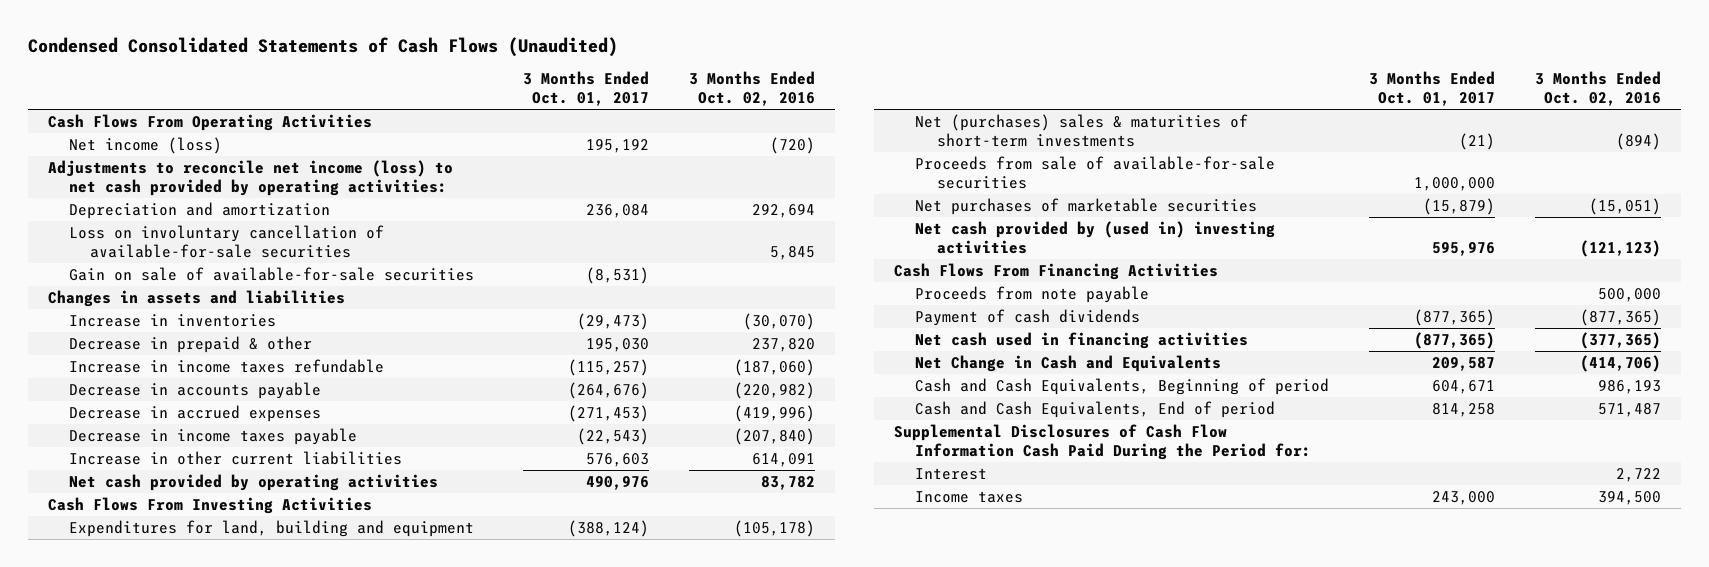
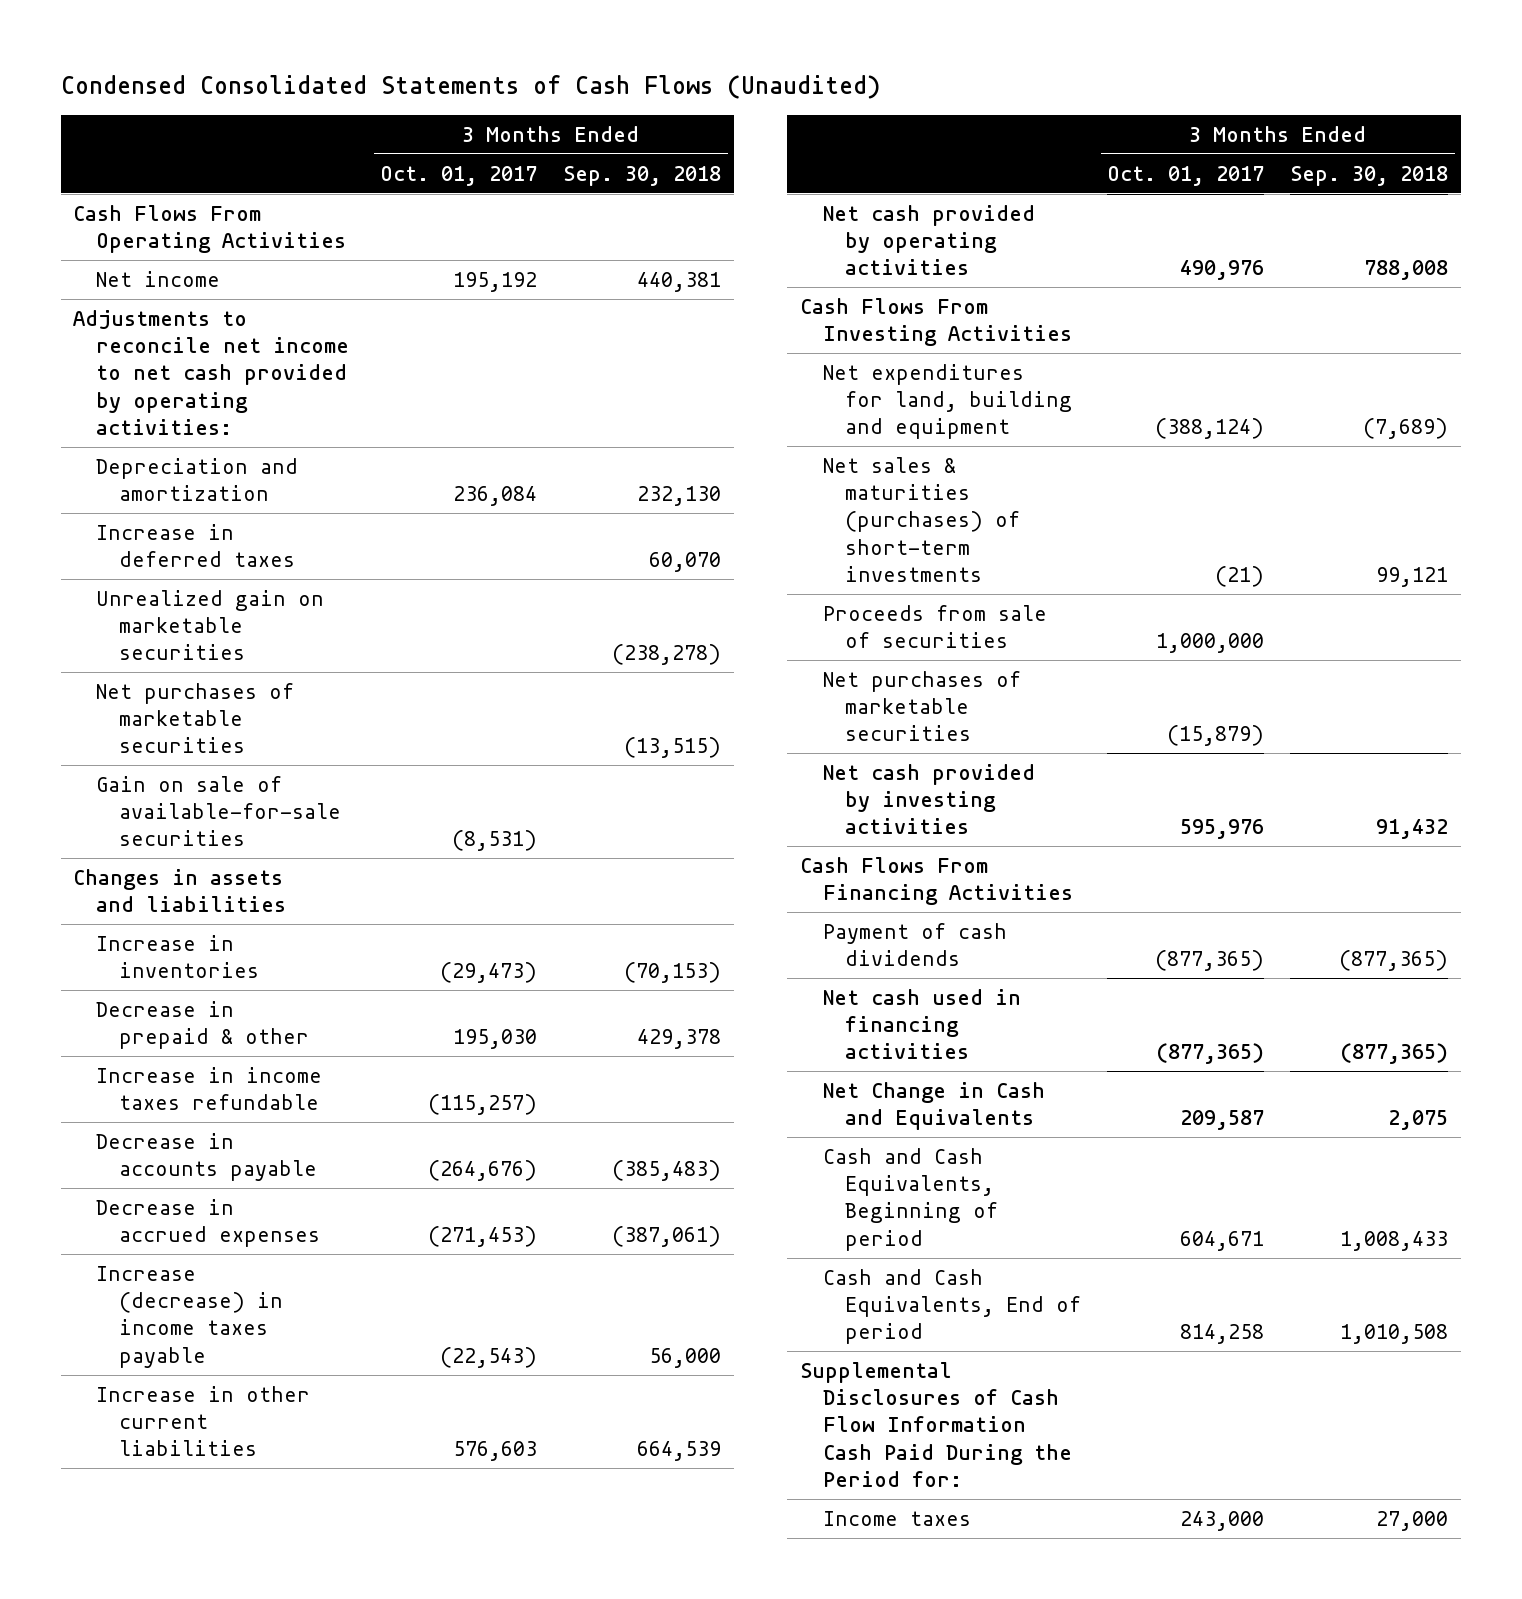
[688,71,815,107] 3 Months Ended Oct. 02, 2016 -> none
none -> [563,165,722,186] Sep. 30, 2018
[68,136,222,154] Net income (loss) -> [95,270,220,287] Net income
[47,159,453,196] Adjustments to reconcile net income (loss) to net cash provided by operating activities: -> [73,309,349,435] Adjustments to reconcile net income to net cash provided by operating activities:
[68,224,384,258] Loss on involuntary cancellation of available-for-sale securities -> none
none -> [95,523,295,568] Increase in deferred taxes
none -> [95,589,324,661] Unrealized gain on marketable securities
none -> [95,682,294,754] Net purchases of marketable securities
[68,427,357,445] Decrease in income taxes payable -> [95,1265,283,1368] Increase (decrease) in income taxes payable
[68,519,474,537] Expenditures for land, building and equipment -> [822,363,1073,440] Net expenditures for land, building and equipment
[915,113,1249,147] Net (purchases) sales & maturities of short-term investments -> [822,456,1021,582] Net sales & maturities (purchases) of short-term investments
[915,155,1276,189] Proceeds from sale of available-for-sale securities -> [822,604,1047,649] Proceeds from sale of securities
[915,220,1276,254] Net cash provided by (used in) investing activities -> [822,763,1035,835] Net cash provided by investing activities
[915,285,1150,303] Proceeds from note payable -> none
[915,467,988,480] Interest -> none

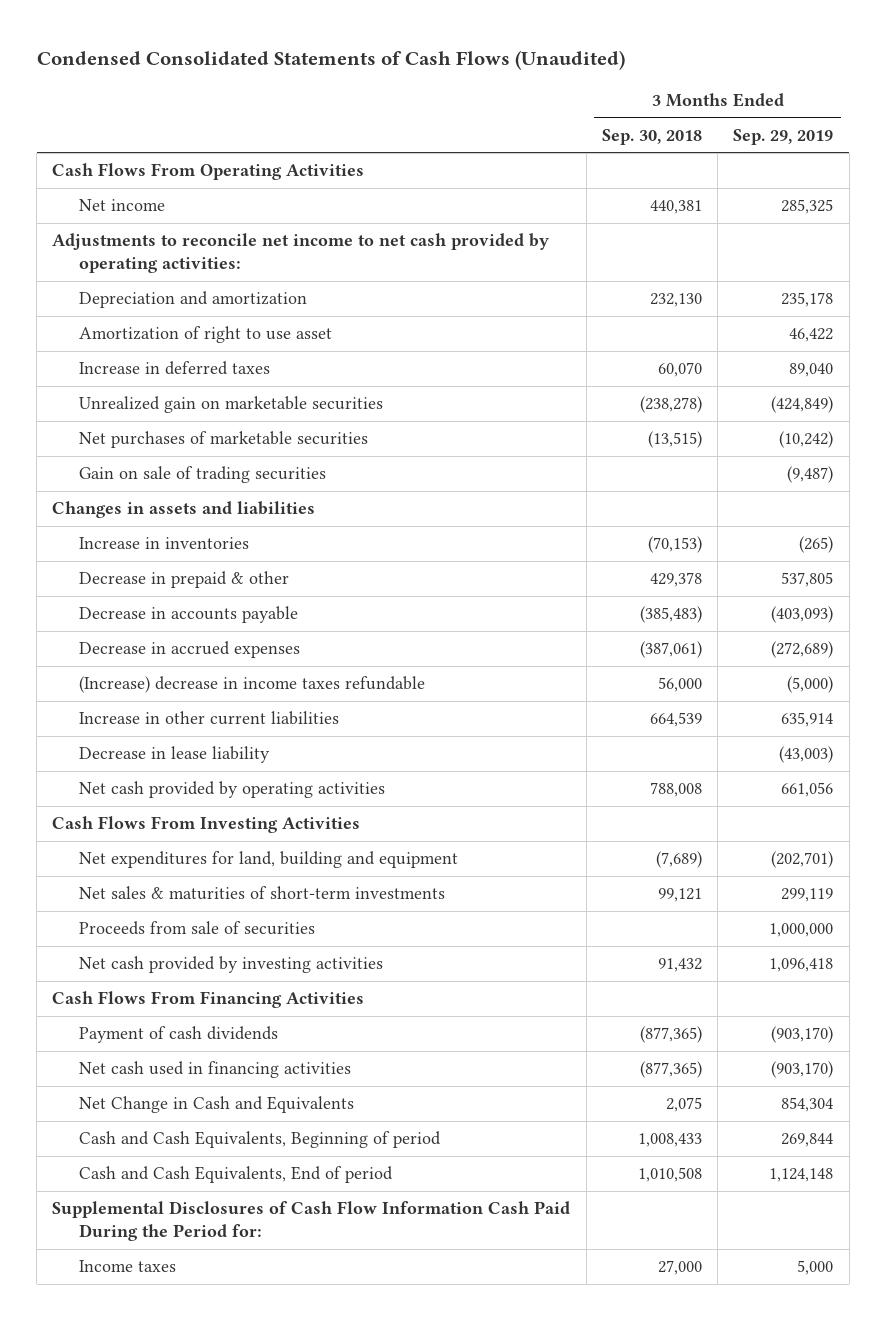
[380,165,538,186] Oct. 01, 2017 -> none
none -> [733,128,834,145] Sep. 29, 2019
none -> [79,326,333,344] Amortization of right to use asset
[95,775,341,847] Gain on sale of available-for-sale securities -> [79,466,327,484] Gain on sale of trading securities
[95,1066,322,1111] Increase in income taxes refundable -> none
[95,1265,283,1368] Increase (decrease) in income taxes payable -> [79,676,426,694] (Increase) decrease in income taxes refundable
none -> [79,746,271,764] Decrease in lease liability
[822,456,1021,582] Net sales & maturities (purchases) of short-term investments -> [79,886,446,901] Net sales & maturities of short-term investments
[822,670,1021,742] Net purchases of marketable securities -> none

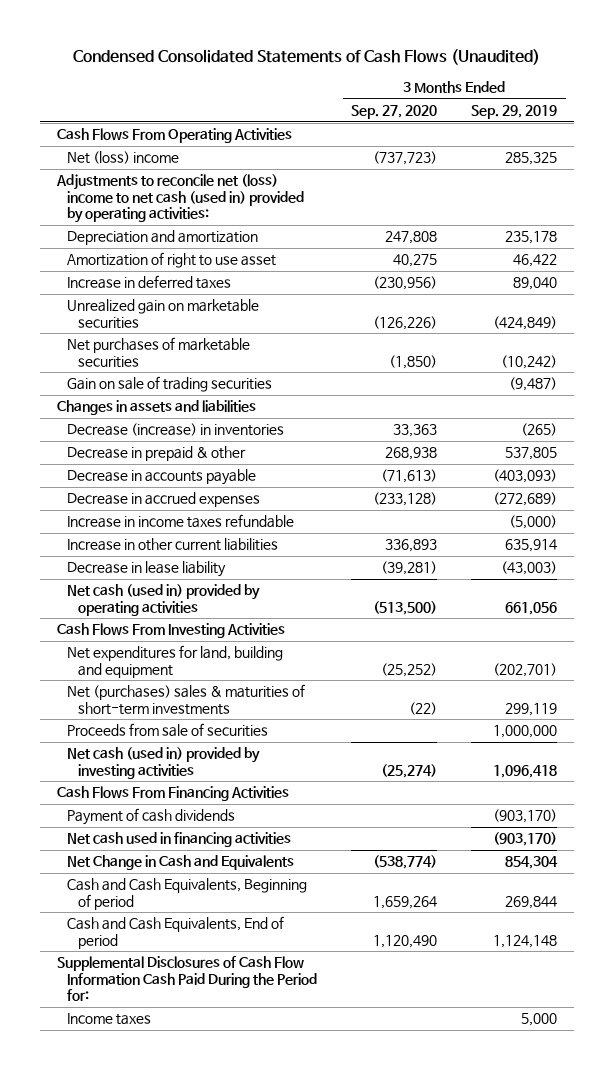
[601,128,702,145] Sep. 30, 2018 -> none
none -> [351,105,438,120] Sep. 27, 2020
[79,199,166,212] Net income -> [67,151,180,165] Net (loss) income
[52,233,550,274] Adjustments to reconcile net income to net cash provided by operating activities: -> [56,174,305,224] Adjustments to reconcile net (loss) income to net cash (used in) provided by operating activities:
[79,537,250,550] Increase in inventories -> [67,423,285,437] Decrease (increase) in inventories
[79,676,426,694] (Increase) decrease in income taxes refundable -> [67,514,295,529] Increase in income taxes refundable
[79,781,386,799] Net cash provided by operating activities -> [67,584,261,616] Net cash (used in) provided by operating activities
[79,886,446,901] Net sales & maturities of short-term investments -> [67,684,306,715] Net (purchases) sales & maturities of short-term investments
[79,956,384,974] Net cash provided by investing activities -> [67,747,261,779] Net cash (used in) provided by investing activities

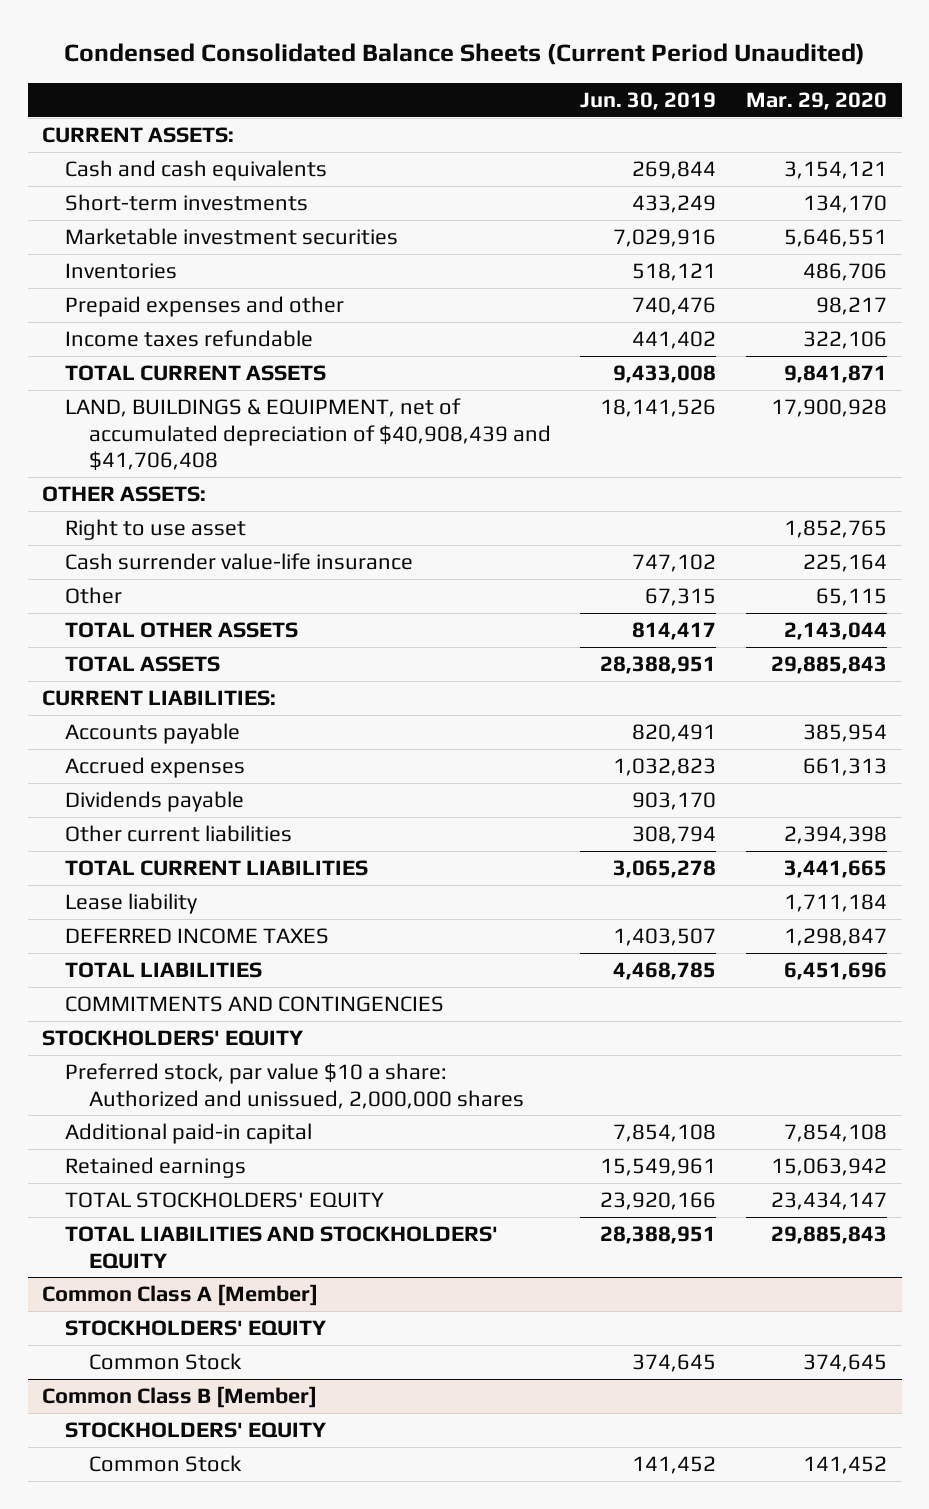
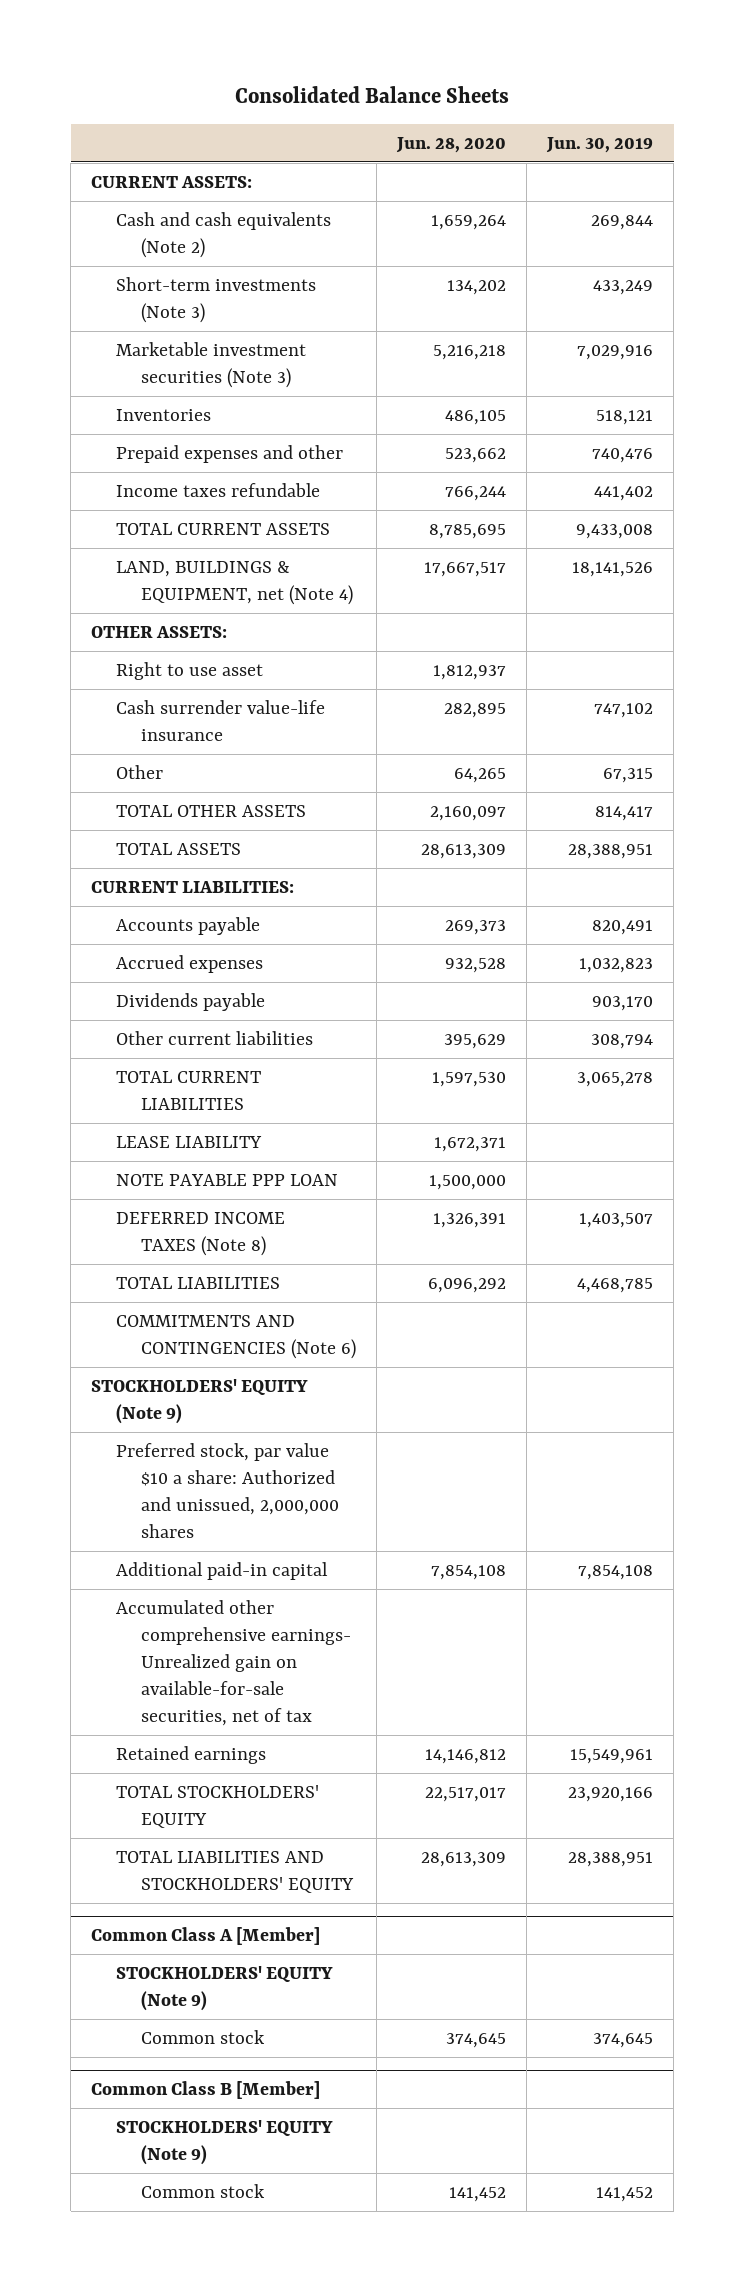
[63,43,865,66] Condensed Consolidated Balance Sheets (Current Period Unaudited) -> [235,86,510,104] Consolidated Balance Sheets
[745,91,887,110] Mar. 29, 2020 -> none
none -> [395,136,506,153] Jun. 28, 2020
[65,159,328,181] Cash and cash equivalents -> [116,211,332,258] Cash and cash equivalents (Note 2)
[65,193,309,211] Short-term investments -> [116,276,317,323] Short-term investments (Note 3)
[65,227,399,245] Marketable investment securities -> [116,341,307,388] Marketable investment securities (Note 3)
[65,397,551,472] LAND, BUILDINGS & EQUIPMENT, net of accumulated depreciation of $40,908,439 and $41,706,408 -> [116,560,353,605] LAND, BUILDINGS & EQUIPMENT, net (Note 4)
[65,892,198,914] Lease liability -> [116,1135,263,1148] LEASE LIABILITY
none -> [116,1173,339,1186] NOTE PAYABLE PPP LOAN
[65,927,330,944] DEFERRED INCOME TAXES -> [116,1211,286,1256] DEFERRED INCOME TAXES (Note 8)
[65,995,445,1012] COMMITMENTS AND CONTINGENCIES -> [116,1314,356,1359] COMMITMENTS AND CONTINGENCIES (Note 6)
[42,1029,304,1046] STOCKHOLDERS' EQUITY -> [91,1378,309,1424] STOCKHOLDERS' EQUITY (Note 9)
none -> [116,1599,351,1727] Accumulated other comprehensive earnings- Unrealized gain on available-for-sale securities, net of tax
[65,1319,327,1336] STOCKHOLDERS' EQUITY -> [116,1965,334,2011] STOCKHOLDERS' EQUITY (Note 9)
[88,1352,242,1370] Common Stock -> [140,2029,265,2044] Common stock
[65,1421,327,1438] STOCKHOLDERS' EQUITY -> [116,2119,334,2165] STOCKHOLDERS' EQUITY (Note 9)
[88,1454,242,1472] Common Stock -> [140,2183,265,2198] Common stock

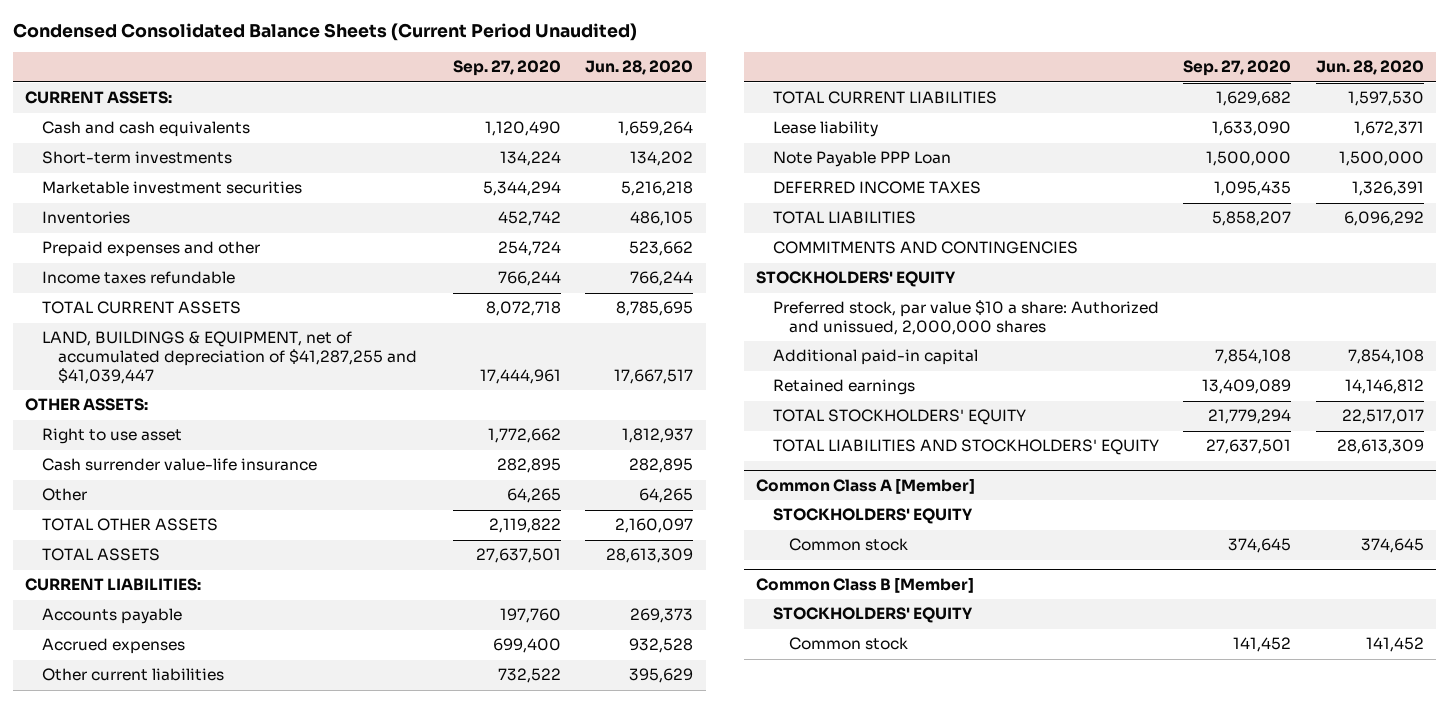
[235,86,510,104] Consolidated Balance Sheets -> [12,22,637,41] Condensed Consolidated Balance Sheets (Current Period Unaudited)
[545,136,653,153] Jun. 30, 2019 -> none
none -> [452,60,561,77] Sep. 27, 2020
[116,211,332,258] Cash and cash equivalents (Note 2) -> [41,121,250,138] Cash and cash equivalents
[116,276,317,323] Short-term investments (Note 3) -> [41,151,232,165] Short-term investments
[116,341,307,388] Marketable investment securities (Note 3) -> [41,181,302,195] Marketable investment securities
[116,560,353,605] LAND, BUILDINGS & EQUIPMENT, net (Note 4) -> [41,331,418,384] LAND, BUILDINGS & EQUIPMENT, net of accumulated depreciation of $41,287,255 and $41,039,447
[116,992,266,1011] Dividends payable -> none
[116,1135,263,1148] LEASE LIABILITY -> [772,121,878,138] Lease liability
[116,1173,339,1186] NOTE PAYABLE PPP LOAN -> [772,151,951,168] Note Payable PPP Loan
[116,1211,286,1256] DEFERRED INCOME TAXES (Note 8) -> [772,181,981,195] DEFERRED INCOME TAXES
[116,1314,356,1359] COMMITMENTS AND CONTINGENCIES (Note 6) -> [772,241,1078,255] COMMITMENTS AND CONTINGENCIES
[91,1378,309,1424] STOCKHOLDERS' EQUITY (Note 9) -> [756,271,957,288] STOCKHOLDERS' EQUITY
[116,1599,351,1727] Accumulated other comprehensive earnings- Unrealized gain on available-for-sale securities, net of tax -> none
[116,1965,334,2011] STOCKHOLDERS' EQUITY (Note 9) -> [772,508,973,525] STOCKHOLDERS' EQUITY
[116,2119,334,2165] STOCKHOLDERS' EQUITY (Note 9) -> [772,607,973,624] STOCKHOLDERS' EQUITY

